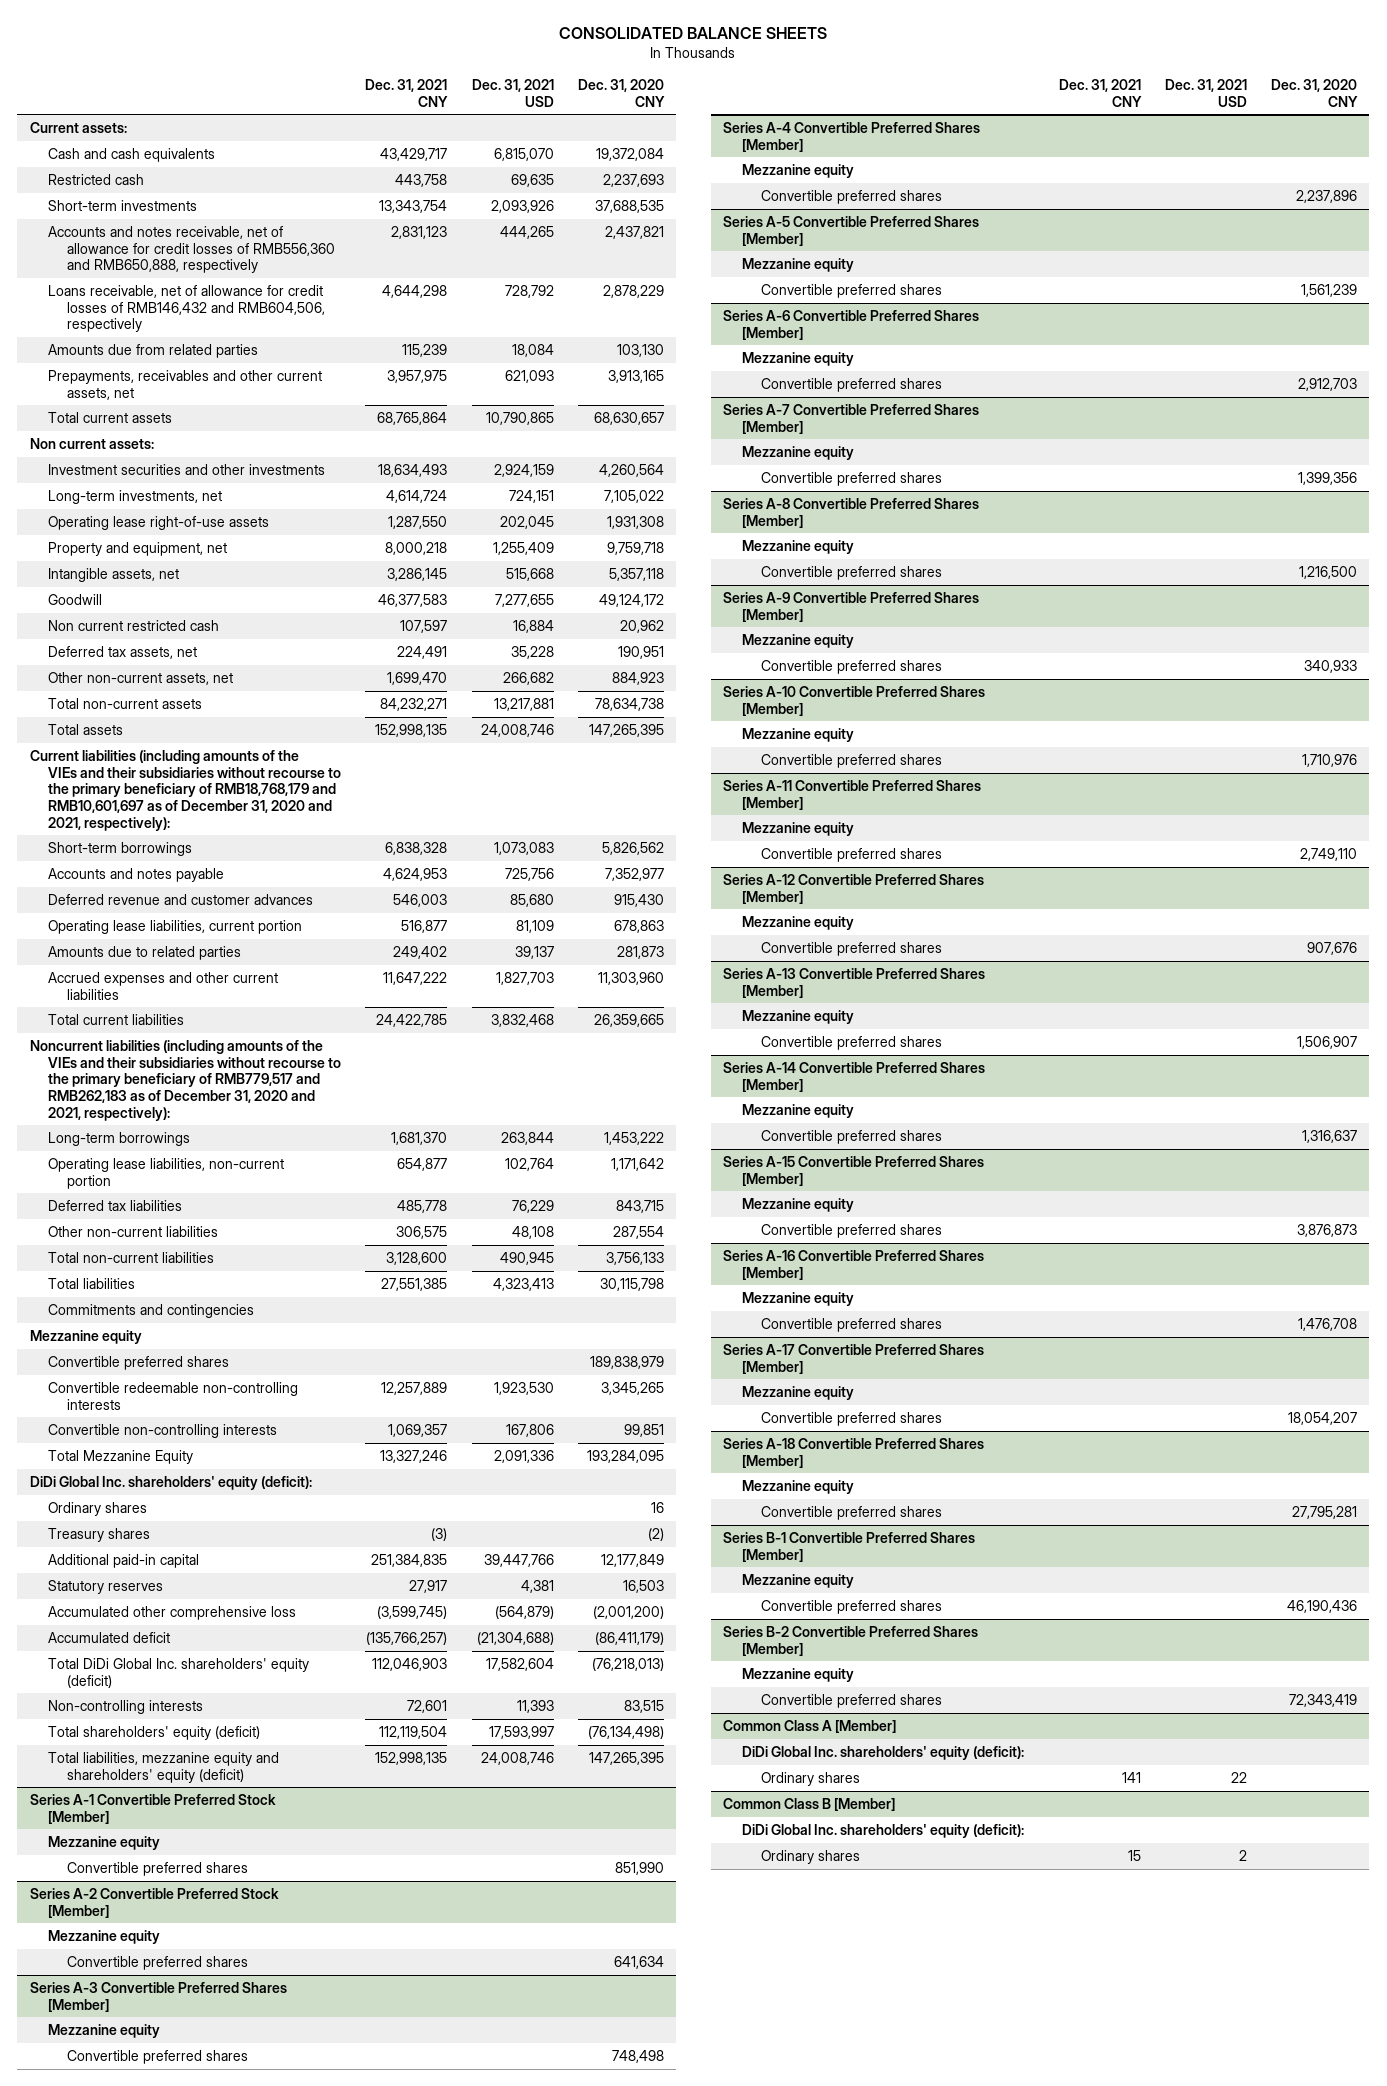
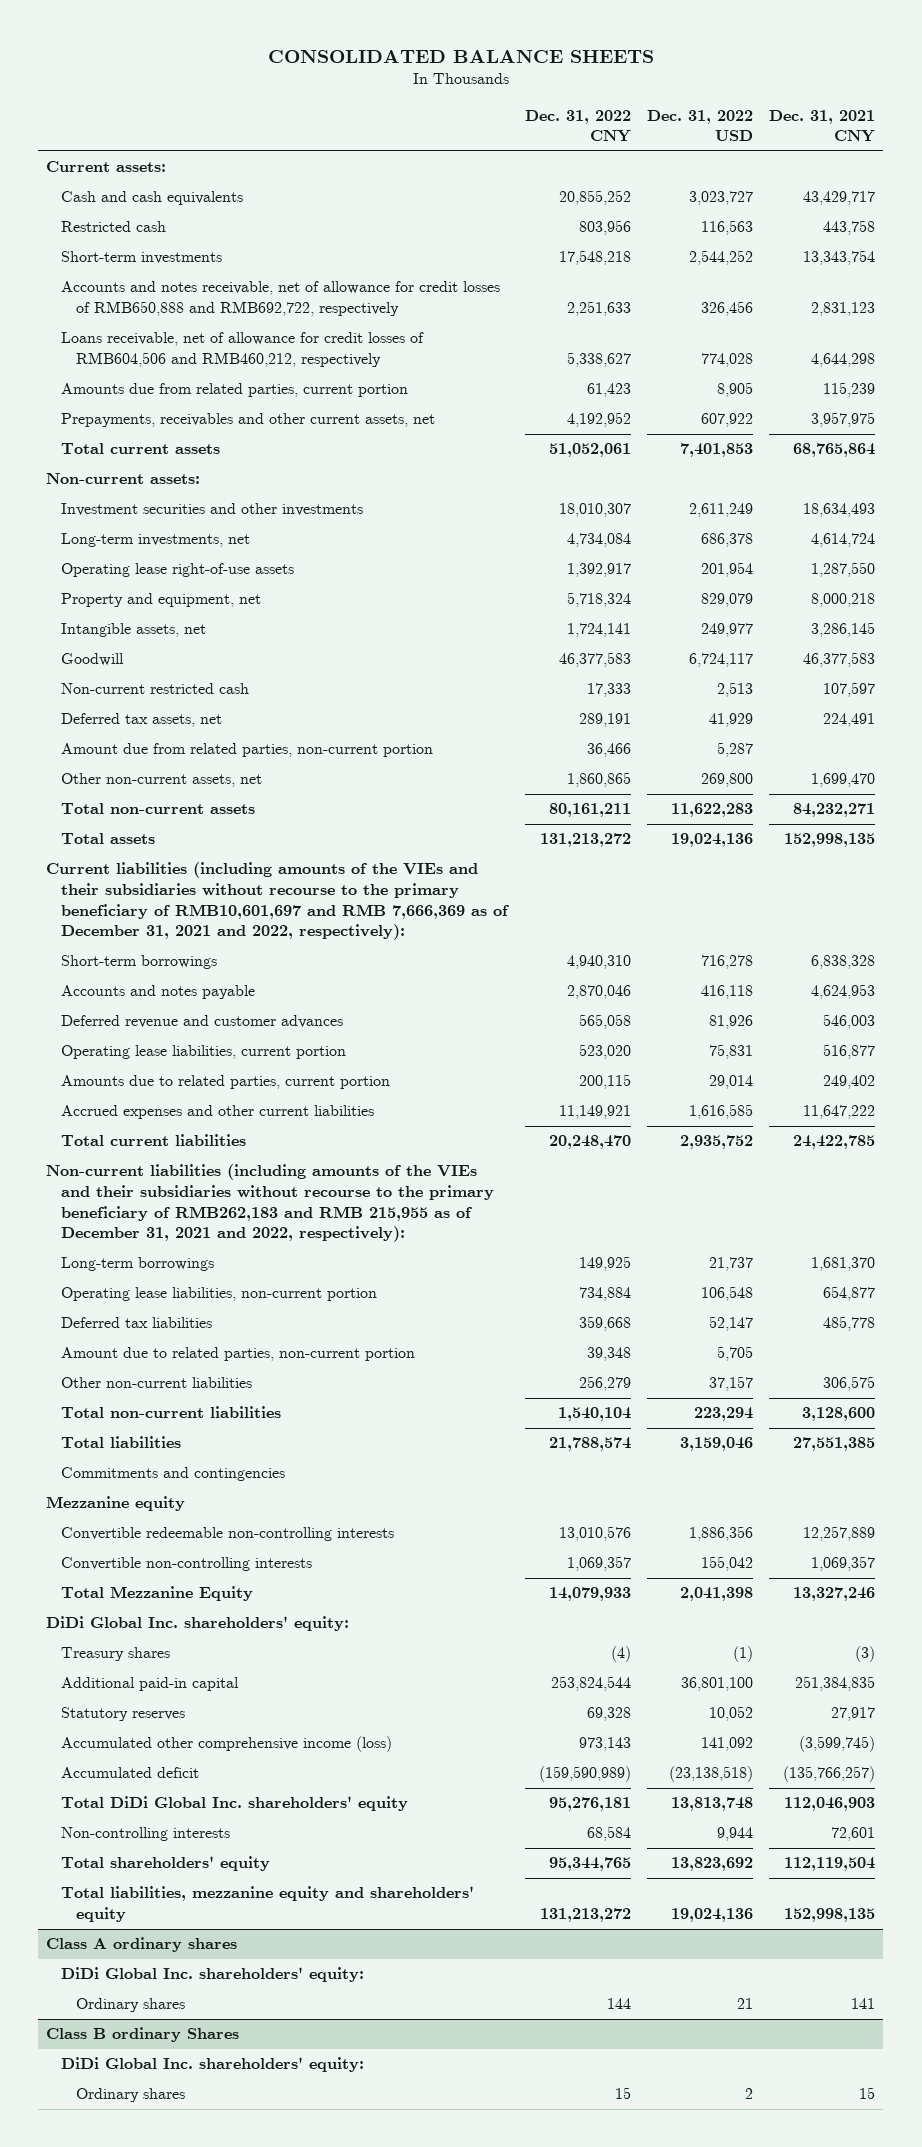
[471,78,554,107] Dec. 31, 2021 USD -> none
[577,78,665,107] Dec. 31, 2020 CNY -> none
none -> [524,109,631,143] Dec. 31, 2022 CNY
none -> [646,109,753,142] Dec. 31, 2022 USD
[48,225,335,274] Accounts and notes receivable, net of allowance for credit losses of RMB556,360 and RMB650,888, respectively -> [61,281,501,317] Accounts and notes receivable, net of allowance for credit losses of RMB650,888 and RMB692,722, respectively
[48,284,325,333] Loans receivable, net of allowance for credit losses of RMB146,432 and RMB604,506, respectively -> [61,332,425,368] Loans receivable, net of allowance for credit losses of RMB604,506 and RMB460,212, respectively
[48,343,259,358] Amounts due from related parties -> [61,383,409,398] Amounts due from related parties, current portion
[29,437,154,449] Non current assets: -> [46,473,201,485] Non-current assets:
[48,619,220,631] Non current restricted cash -> [61,683,250,695] Non-current restricted cash
none -> [61,743,434,758] Amount due from related parties, non-current portion
[29,749,342,831] Current liabilities (including amounts of the VIEs and their subsidiaries without recourse to the primary beneficiary of RMB18,768,179 and RMB10,601,697 as of December 31, 2020 and 2021, respectively): -> [46,862,510,941] Current liabilities (including amounts of the VIEs and their subsidiaries without recourse to the primary beneficiary of RMB10,601,697 and RMB 7,666,369 as of December 31, 2021 and 2022, respectively):
[48,945,242,960] Amounts due to related parties -> [61,1075,391,1090] Amounts due to related parties, current portion
[29,1039,342,1121] Noncurrent liabilities (including amounts of the VIEs and their subsidiaries without recourse to the primary beneficiary of RMB779,517 and RMB262,183 as of December 31, 2020 and 2021, respectively): -> [46,1164,495,1243] Non-current liabilities (including amounts of the VIEs and their subsidiaries without recourse to the primary beneficiary of RMB262,183 and RMB 215,955 as of December 31, 2021 and 2022, respectively):
none -> [61,1347,416,1362] Amount due to related parties, non-current portion
[48,1355,230,1370] Convertible preferred shares -> none
[48,1501,148,1516] Ordinary shares -> none
[29,1475,312,1490] DiDi Global Inc. shareholders' equity (deficit): -> [46,1616,350,1632] DiDi Global Inc. shareholders' equity:
[48,1605,297,1620] Accumulated other comprehensive loss -> [61,1736,393,1753] Accumulated other comprehensive income (loss)
[48,1657,310,1688] Total DiDi Global Inc. shareholders' equity (deficit) -> [61,1796,409,1812] Total DiDi Global Inc. shareholders' equity
[29,1793,276,1824] Series A-1 Convertible Preferred Stock [Member] -> none
[48,1835,161,1850] Mezzanine equity -> none
[66,1861,248,1876] Convertible preferred shares -> none
[29,1887,279,1918] Series A-2 Convertible Preferred Stock [Member] -> none
[48,1929,161,1944] Mezzanine equity -> none
[66,1955,248,1970] Convertible preferred shares -> none
[29,1981,287,2012] Series A-3 Convertible Preferred Shares [Member] -> none
[48,2023,161,2038] Mezzanine equity -> none
[66,2049,248,2064] Convertible preferred shares -> none
[723,121,981,152] Series A-4 Convertible Preferred Shares [Member] -> none
[741,163,854,178] Mezzanine equity -> none
[760,189,942,204] Convertible preferred shares -> none
[723,215,980,246] Series A-5 Convertible Preferred Shares [Member] -> none
[741,257,854,272] Mezzanine equity -> none
[760,283,942,298] Convertible preferred shares -> none
[723,309,980,340] Series A-6 Convertible Preferred Shares [Member] -> none
[741,351,854,366] Mezzanine equity -> none
[760,377,942,392] Convertible preferred shares -> none
[723,403,980,434] Series A-7 Convertible Preferred Shares [Member] -> none
[741,445,854,460] Mezzanine equity -> none
[760,471,942,486] Convertible preferred shares -> none
[723,497,980,528] Series A-8 Convertible Preferred Shares [Member] -> none
[741,539,854,554] Mezzanine equity -> none
[760,565,942,580] Convertible preferred shares -> none
[723,591,980,622] Series A-9 Convertible Preferred Shares [Member] -> none
[741,633,854,648] Mezzanine equity -> none
[760,659,942,674] Convertible preferred shares -> none
[723,685,986,716] Series A-10 Convertible Preferred Shares [Member] -> none
[741,727,854,742] Mezzanine equity -> none
[760,753,942,768] Convertible preferred shares -> none
[723,779,982,810] Series A-11 Convertible Preferred Shares [Member] -> none
[741,821,854,836] Mezzanine equity -> none
[760,847,942,862] Convertible preferred shares -> none
[723,873,985,904] Series A-12 Convertible Preferred Shares [Member] -> none
[741,915,854,930] Mezzanine equity -> none
[760,941,942,956] Convertible preferred shares -> none
[723,967,986,998] Series A-13 Convertible Preferred Shares [Member] -> none
[741,1009,854,1024] Mezzanine equity -> none
[760,1035,942,1050] Convertible preferred shares -> none
[723,1061,986,1092] Series A-14 Convertible Preferred Shares [Member] -> none
[741,1103,854,1118] Mezzanine equity -> none
[760,1129,942,1144] Convertible preferred shares -> none
[723,1155,985,1186] Series A-15 Convertible Preferred Shares [Member] -> none
[741,1197,854,1212] Mezzanine equity -> none
[760,1223,942,1238] Convertible preferred shares -> none
[723,1249,985,1280] Series A-16 Convertible Preferred Shares [Member] -> none
[741,1291,854,1306] Mezzanine equity -> none
[760,1317,942,1332] Convertible preferred shares -> none
[723,1343,985,1374] Series A-17 Convertible Preferred Shares [Member] -> none
[741,1385,854,1400] Mezzanine equity -> none
[760,1411,942,1426] Convertible preferred shares -> none
[723,1437,985,1468] Series A-18 Convertible Preferred Shares [Member] -> none
[741,1479,854,1494] Mezzanine equity -> none
[760,1505,942,1520] Convertible preferred shares -> none
[723,1531,976,1562] Series B-1 Convertible Preferred Shares [Member] -> none
[741,1573,854,1588] Mezzanine equity -> none
[760,1599,942,1614] Convertible preferred shares -> none
[723,1625,979,1656] Series B-2 Convertible Preferred Shares [Member] -> none
[741,1667,854,1682] Mezzanine equity -> none
[760,1693,942,1708] Convertible preferred shares -> none
[48,1725,261,1740] Total shareholders' equity (deficit) -> [61,1856,271,1872] Total shareholders' equity
[48,1751,280,1783] Total liabilities, mezzanine equity and shareholders' equity (deficit) -> [61,1886,475,1923] Total liabilities, mezzanine equity and shareholders' equity
[723,1719,897,1733] Common Class A [Member] -> [46,1937,238,1953] Class A ordinary shares
[741,1745,1024,1760] DiDi Global Inc. shareholders' equity (deficit): -> [61,1967,365,1983] DiDi Global Inc. shareholders' equity:
[723,1797,896,1811] Common Class B [Member] -> [46,2027,240,2043] Class B ordinary Shares
[741,1823,1024,1838] DiDi Global Inc. shareholders' equity (deficit): -> [61,2057,365,2073] DiDi Global Inc. shareholders' equity:

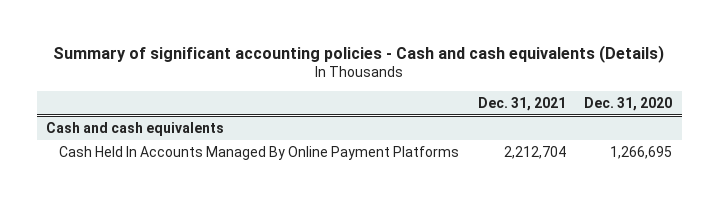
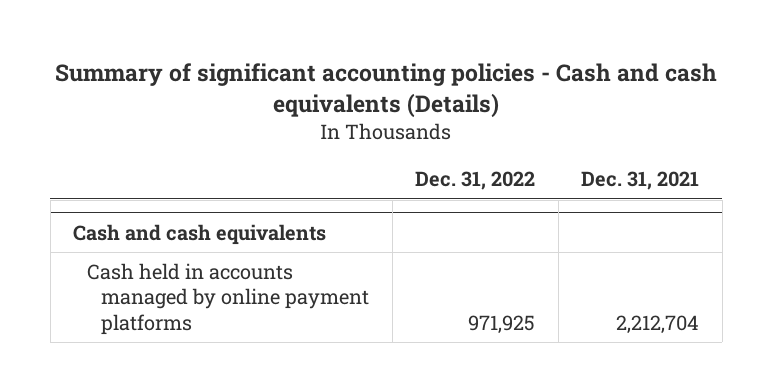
[584,96,673,111] Dec. 31, 2020 -> none
none -> [415,171,536,191] Dec. 31, 2022
[59,145,460,160] Cash Held In Accounts Managed By Online Payment Platforms -> [87,263,370,335] Cash held in accounts managed by online payment platforms

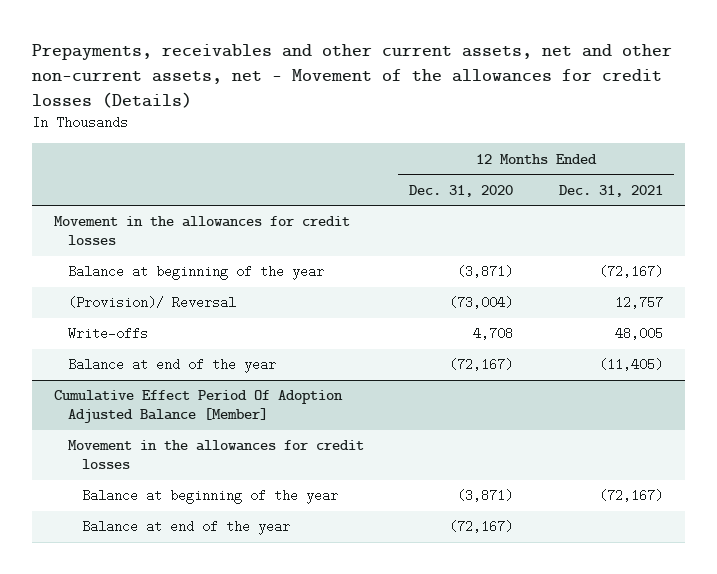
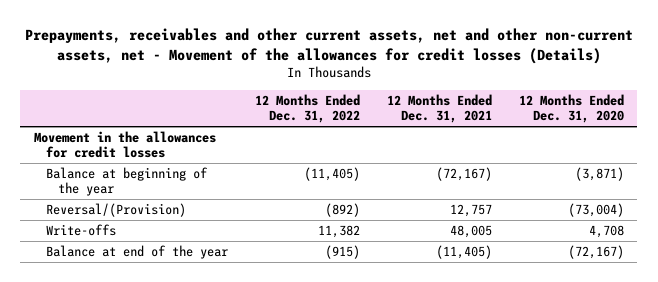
none -> [254,94,360,124] 12 Months Ended Dec. 31, 2022
[67,296,236,310] (Provision)/ Reversal -> [46,202,187,217] Reversal/(Provision)
[54,390,344,424] Cumulative Effect Period Of Adoption Adjusted Balance [Member] -> none
[67,440,364,470] Movement in the allowances for credit losses -> none
[81,489,338,505] Balance at beginning of the year -> none
[81,520,290,536] Balance at end of the year -> none

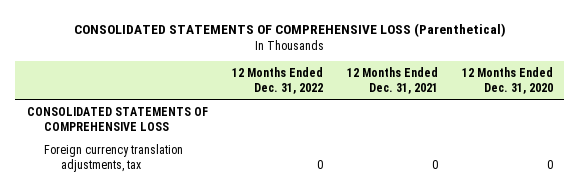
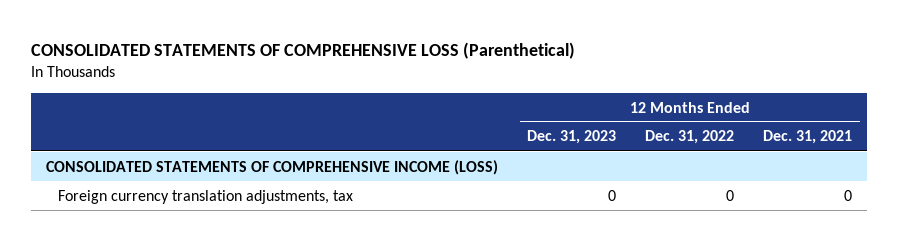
[461,67,553,94] 12 Months Ended Dec. 31, 2020 -> none
none -> [527,130,617,145] Dec. 31, 2023
[27,106,209,131] CONSOLIDATED STATEMENTS OF COMPREHENSIVE LOSS -> [46,159,499,175] CONSOLIDATED STATEMENTS OF COMPREHENSIVE INCOME (LOSS)

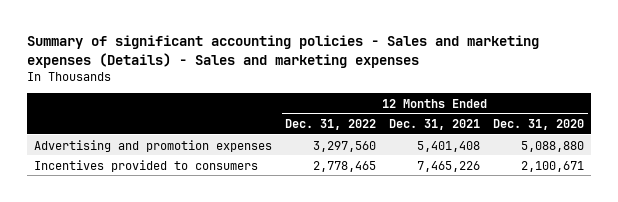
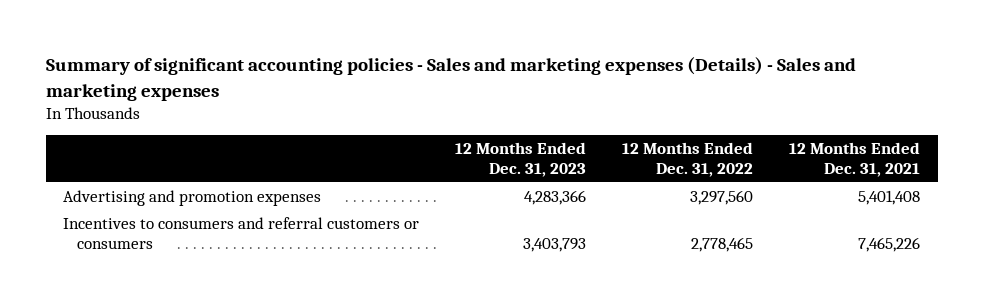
[493,119,585,131] Dec. 31, 2020 -> none
none -> [455,142,587,178] 12 Months Ended Dec. 31, 2023
[33,159,258,172] Incentives provided to consumers -> [63,216,420,249] Incentives to consumers and referral customers or consumers

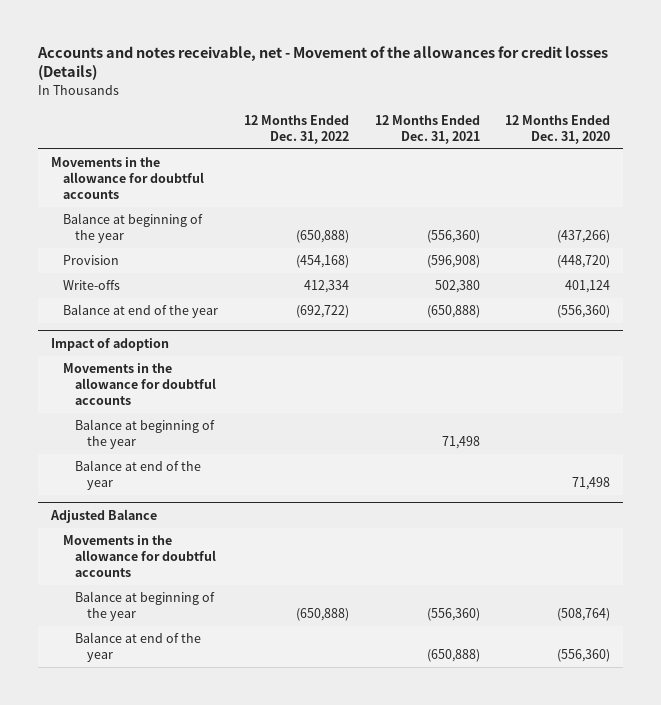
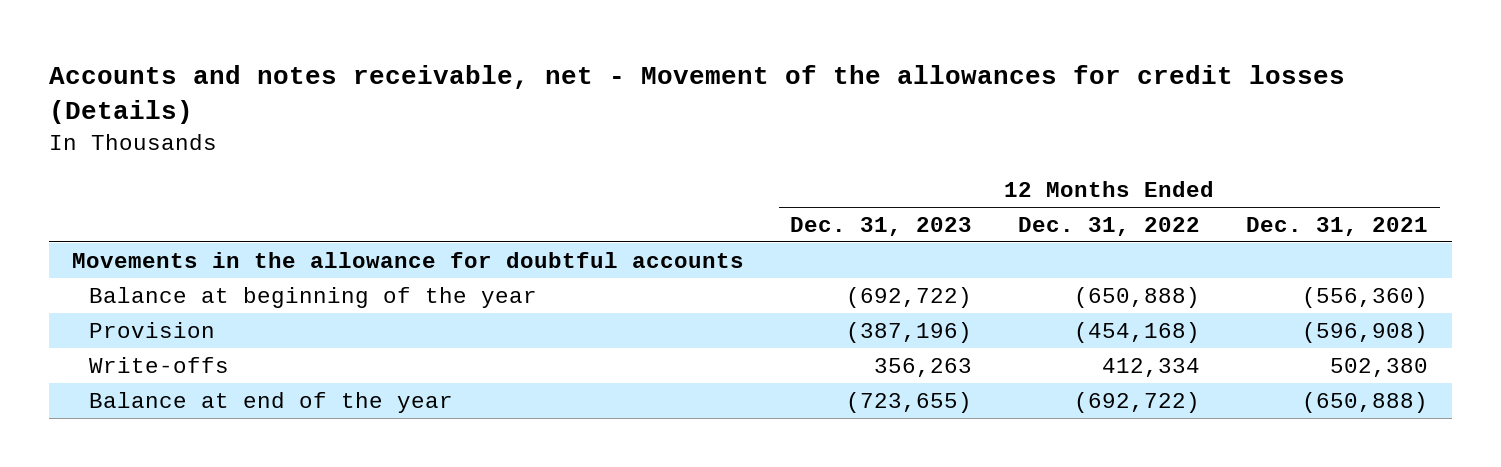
[505,114,611,144] 12 Months Ended Dec. 31, 2020 -> none
none -> [790,216,973,236] Dec. 31, 2023
[50,338,169,352] Impact of adoption -> none
[63,363,217,406] Movements in the allowance for doubtful accounts -> none
[75,419,216,450] Balance at beginning of the year -> none
[75,460,202,491] Balance at end of the year -> none
[49,509,157,524] Adjusted Balance -> none
[63,535,217,578] Movements in the allowance for doubtful accounts -> none
[75,591,216,622] Balance at beginning of the year -> none
[75,632,202,663] Balance at end of the year -> none

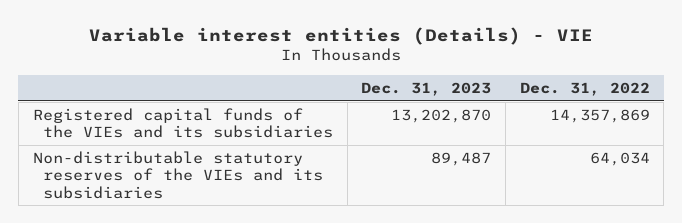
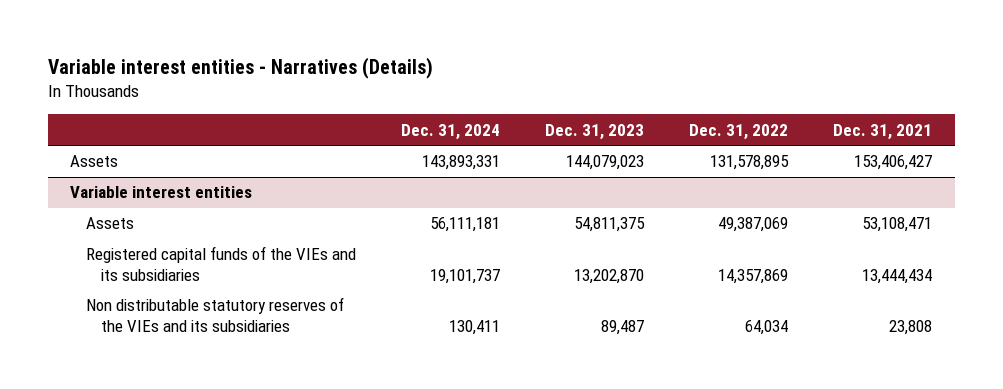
[89,26,594,45] Variable interest entities (Details) - VIE -> [47,57,433,80] Variable interest entities - Narratives (Details)
none -> [400,123,500,140] Dec. 31, 2024
none -> [833,123,933,140] Dec. 31, 2021
none -> [70,155,119,168] Assets
none -> [70,186,253,199] Variable interest entities
none -> [85,217,134,230] Assets
[32,150,324,199] Non-distributable statutory reserves of the VIEs and its subsidiaries -> [85,297,344,333] Non distributable statutory reserves of the VIEs and its subsidiaries

